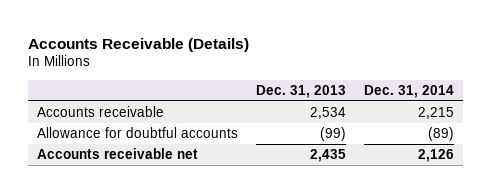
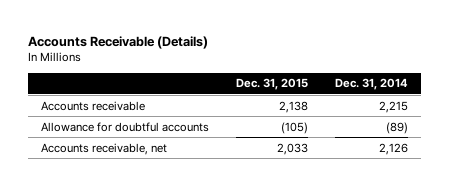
[256,84,347,98] Dec. 31, 2013 -> none
none -> [236,78,309,91] Dec. 31, 2015
[36,148,198,160] Accounts receivable net -> [41,142,168,155] Accounts receivable, net

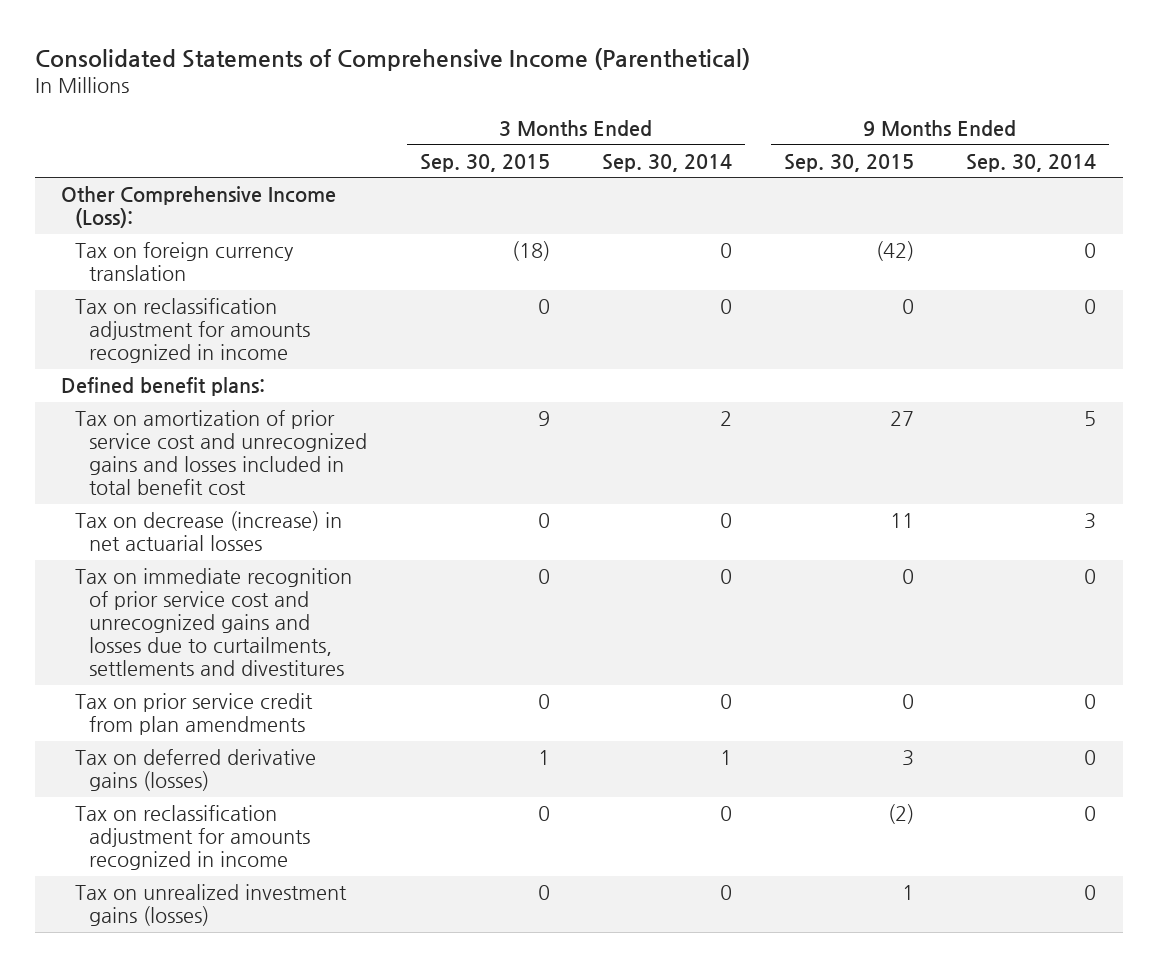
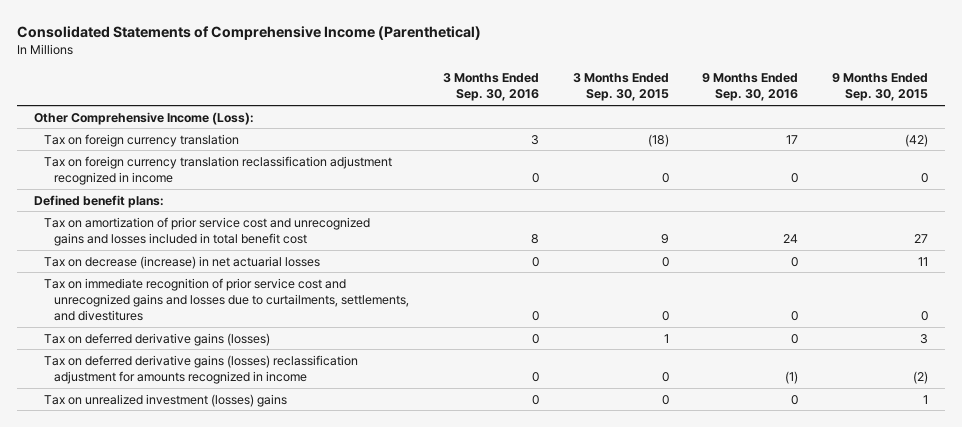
[601,153,732,172] Sep. 30, 2014 -> none
[966,153,1097,172] Sep. 30, 2014 -> none
none -> [442,73,539,102] 3 Months Ended Sep. 30, 2016
none -> [702,73,799,102] 9 Months Ended Sep. 30, 2016
[75,298,311,364] Tax on reclassification adjustment for amounts recognized in income -> [43,155,392,185] Tax on foreign currency translation reclassification adjustment recognized in income
[75,693,314,736] Tax on prior service credit from plan amendments -> none
[75,568,353,677] Tax on immediate recognition of prior service cost and unrecognized gains and losses due to curtailments, settlements and divestitures -> [43,277,409,321] Tax on immediate recognition of prior service cost and unrecognized gains and losses due to curtailments, settlements, and divestitures
[75,805,311,871] Tax on reclassification adjustment for amounts recognized in income -> [43,354,358,384] Tax on deferred derivative gains (losses) reclassification adjustment for amounts recognized in income
[75,884,348,927] Tax on unrealized investment gains (losses) -> [43,393,287,407] Tax on unrealized investment (losses) gains

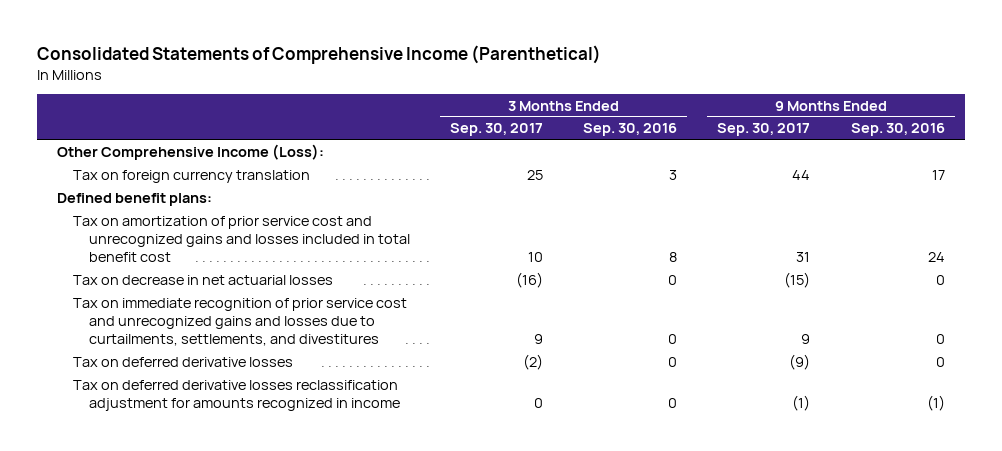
[572,73,669,102] 3 Months Ended Sep. 30, 2015 -> none
[832,73,929,102] 9 Months Ended Sep. 30, 2015 -> none
none -> [449,123,543,137] Sep. 30, 2017
none -> [717,123,811,137] Sep. 30, 2017
[43,155,392,185] Tax on foreign currency translation reclassification adjustment recognized in income -> none
[43,255,320,269] Tax on decrease (increase) in net actuarial losses -> [73,274,334,285] Tax on decrease in net actuarial losses
[43,393,287,407] Tax on unrealized investment (losses) gains -> none
[43,332,270,346] Tax on deferred derivative gains (losses) -> [73,356,294,367] Tax on deferred derivative losses
[43,354,358,384] Tax on deferred derivative gains (losses) reclassification adjustment for amounts recognized in income -> [73,379,400,411] Tax on deferred derivative losses reclassification adjustment for amounts recognized in income

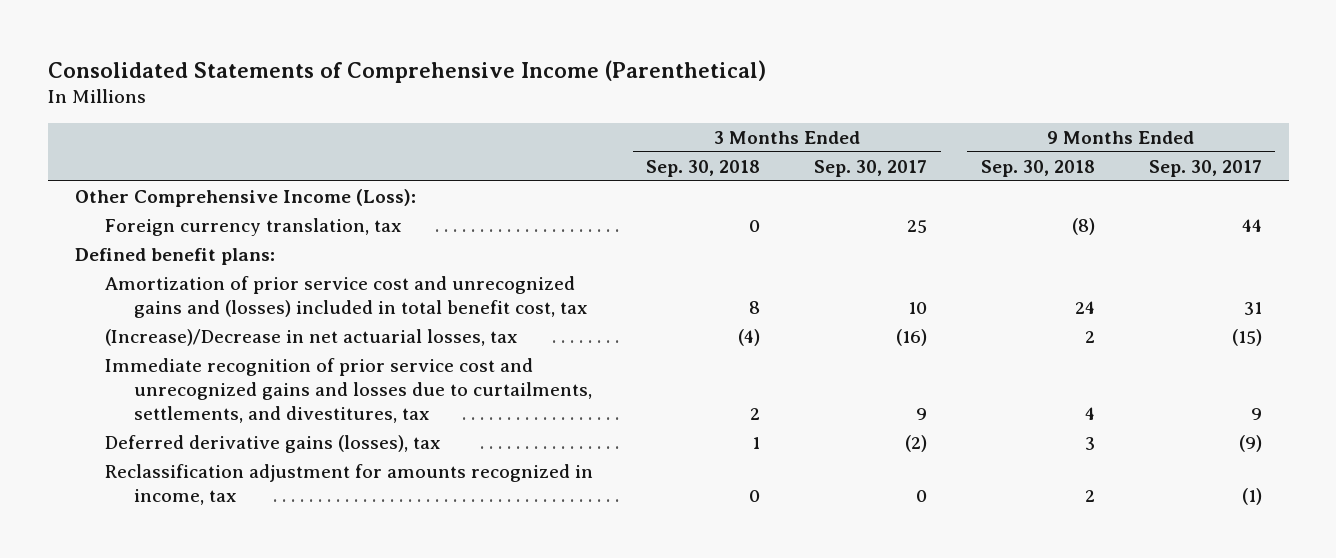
[583,123,678,137] Sep. 30, 2016 -> none
[850,123,945,137] Sep. 30, 2016 -> none
none -> [646,159,761,177] Sep. 30, 2018
none -> [980,159,1095,177] Sep. 30, 2018
[73,169,311,183] Tax on foreign currency translation -> [104,218,402,237] Foreign currency translation, tax
[73,215,410,262] Tax on amortization of prior service cost and unrecognized gains and losses included in total benefit cost -> [104,276,589,319] Amortization of prior service cost and unrecognized gains and (losses) included in total benefit cost, tax
[73,274,334,285] Tax on decrease in net actuarial losses -> [104,329,518,347] (Increase)/Decrease in net actuarial losses, tax
[73,297,408,346] Tax on immediate recognition of prior service cost and unrecognized gains and losses due to curtailments, settlements, and divestitures -> [104,358,593,424] Immediate recognition of prior service cost and unrecognized gains and losses due to curtailments, settlements, and divestitures, tax
[73,356,294,367] Tax on deferred derivative losses -> [104,435,441,454] Deferred derivative gains (losses), tax
[73,379,400,411] Tax on deferred derivative losses reclassification adjustment for amounts recognized in income -> [104,464,593,506] Reclassification adjustment for amounts recognized in income, tax

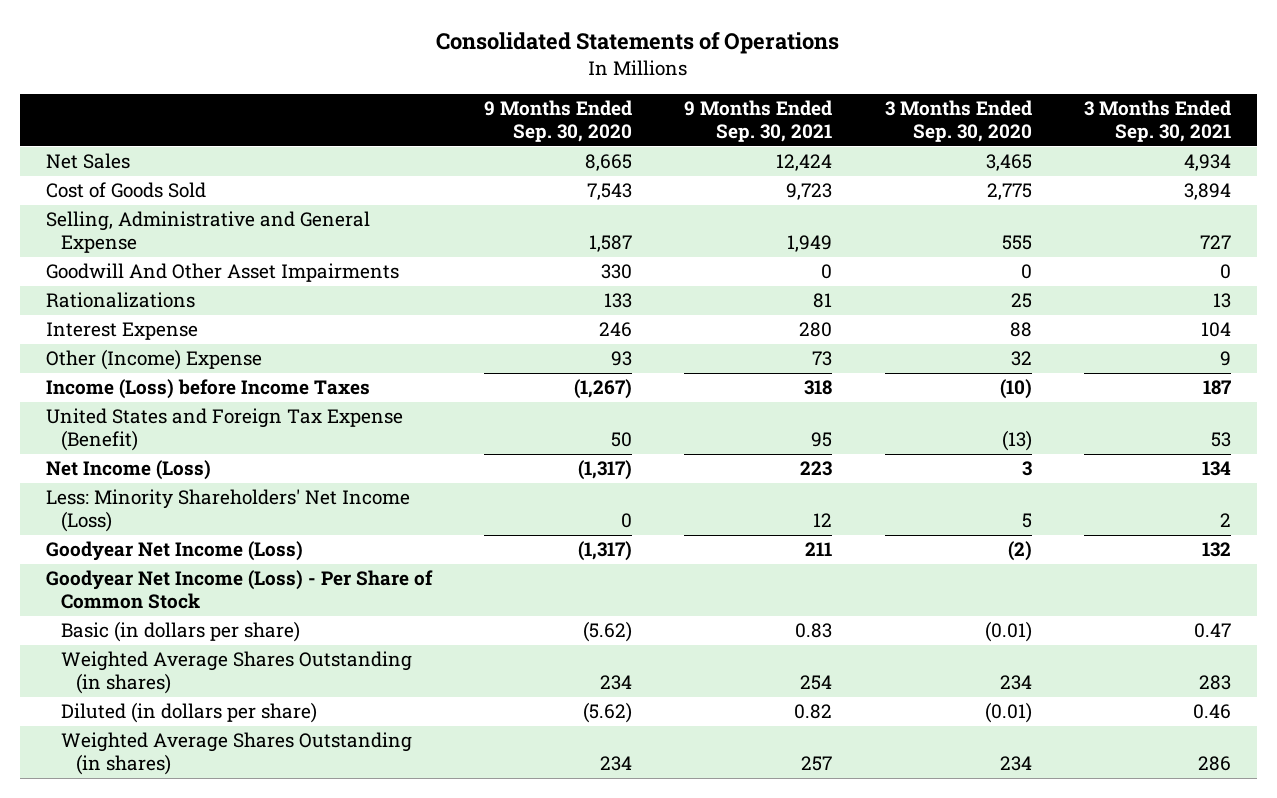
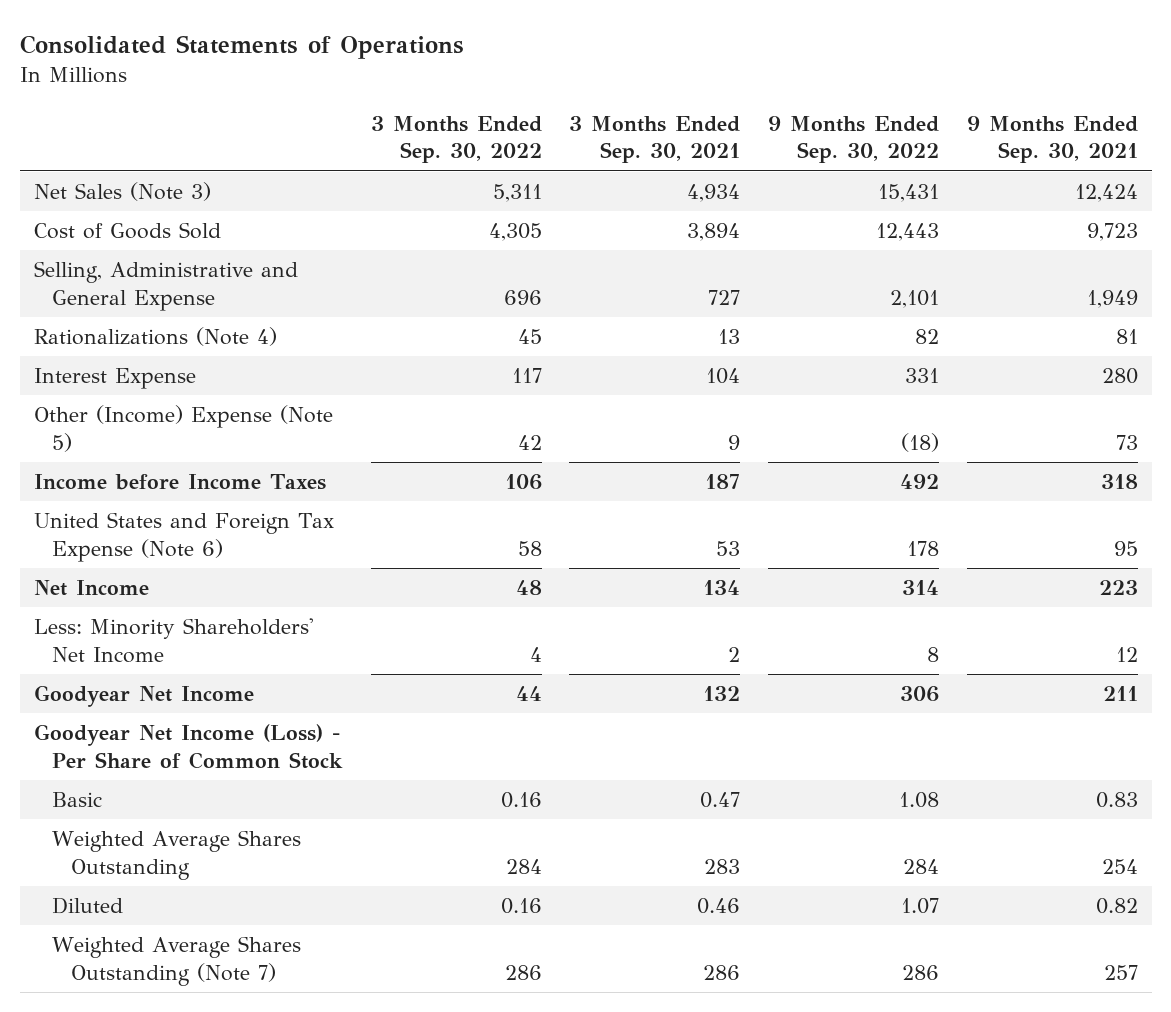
[484,100,633,143] 9 Months Ended Sep. 30, 2020 -> none
[884,100,1032,143] 3 Months Ended Sep. 30, 2020 -> none
none -> [370,115,542,164] 3 Months Ended Sep. 30, 2022
none -> [768,115,940,164] 9 Months Ended Sep. 30, 2022
[45,153,130,170] Net Sales -> [33,182,211,202] Net Sales (Note 3)
[45,263,399,283] Goodwill And Other Asset Impairments -> none
[45,292,195,309] Rationalizations -> [33,327,277,347] Rationalizations (Note 4)
[45,349,262,371] Other (Income) Expense -> [33,405,333,452] Other (Income) Expense (Note 5)
[45,379,370,400] Income (Loss) before Income Taxes -> [33,474,326,491] Income before Income Taxes
[45,408,403,452] United States and Foreign Tax Expense (Benefit) -> [33,512,334,562] United States and Foreign Tax Expense (Note 6)
[45,460,211,481] Net Income (Loss) -> [33,580,149,597] Net Income
[45,489,410,533] Less: Minority Shareholders' Net Income (Loss) -> [33,618,314,663] Less: Minority Shareholders' Net Income
[45,541,303,562] Goodyear Net Income (Loss) -> [33,685,254,708] Goodyear Net Income
[60,621,300,643] Basic (in dollars per share) -> [52,792,103,808] Basic
[60,651,412,695] Weighted Average Shares Outstanding (in shares) -> [52,830,302,880] Weighted Average Shares Outstanding
[60,702,317,724] Diluted (in dollars per share) -> [52,897,124,915] Diluted
[60,732,412,776] Weighted Average Shares Outstanding (in shares) -> [52,936,302,986] Weighted Average Shares Outstanding (Note 7)

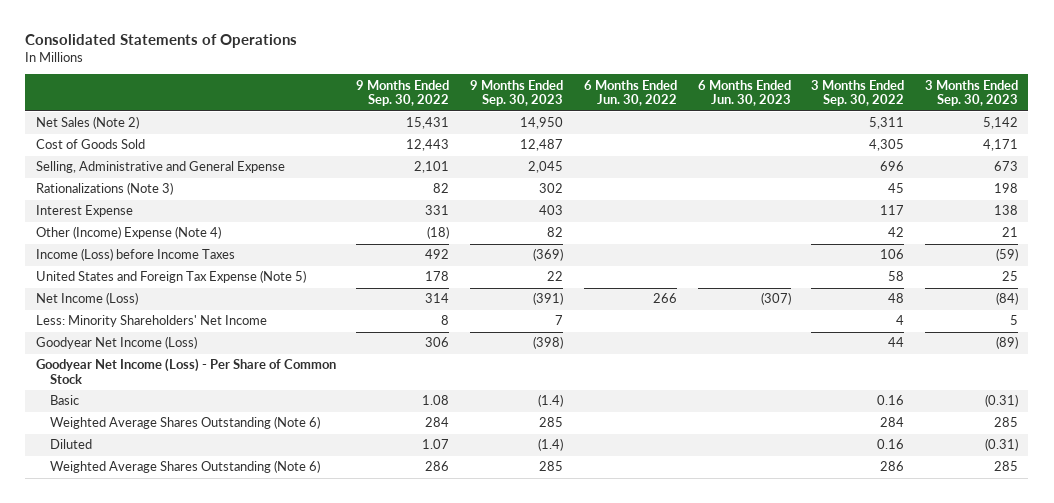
[569,115,741,164] 3 Months Ended Sep. 30, 2021 -> none
[966,115,1138,164] 9 Months Ended Sep. 30, 2021 -> none
none -> [470,79,564,107] 9 Months Ended Sep. 30, 2023
none -> [583,79,677,107] 6 Months Ended Jun. 30, 2022
none -> [697,79,791,107] 6 Months Ended Jun. 30, 2023
none -> [924,79,1018,107] 3 Months Ended Sep. 30, 2023
[33,182,211,202] Net Sales (Note 3) -> [35,116,139,130] Net Sales (Note 2)
[33,327,277,347] Rationalizations (Note 4) -> [35,182,173,196] Rationalizations (Note 3)
[33,405,333,452] Other (Income) Expense (Note 5) -> [35,226,221,240] Other (Income) Expense (Note 4)
[33,474,326,491] Income before Income Taxes -> [35,248,235,262] Income (Loss) before Income Taxes
[33,512,334,562] United States and Foreign Tax Expense (Note 6) -> [35,270,306,284] United States and Foreign Tax Expense (Note 5)
[33,580,149,597] Net Income -> [35,292,138,306] Net Income (Loss)
[33,685,254,708] Goodyear Net Income -> [35,336,197,350] Goodyear Net Income (Loss)
[52,830,302,880] Weighted Average Shares Outstanding -> [49,416,320,430] Weighted Average Shares Outstanding (Note 6)
[52,936,302,986] Weighted Average Shares Outstanding (Note 7) -> [49,460,320,474] Weighted Average Shares Outstanding (Note 6)

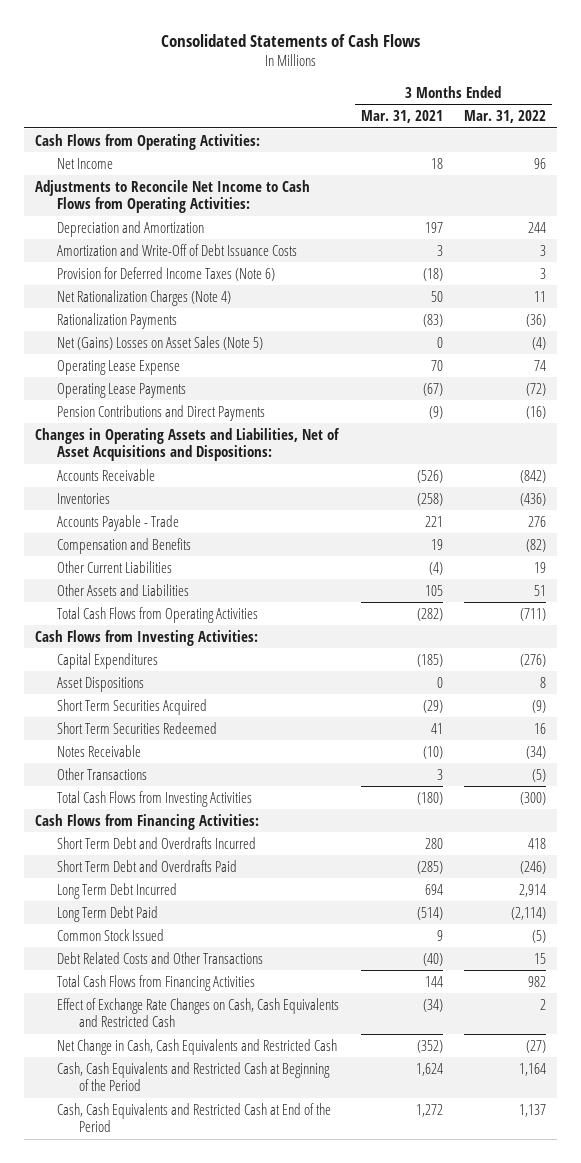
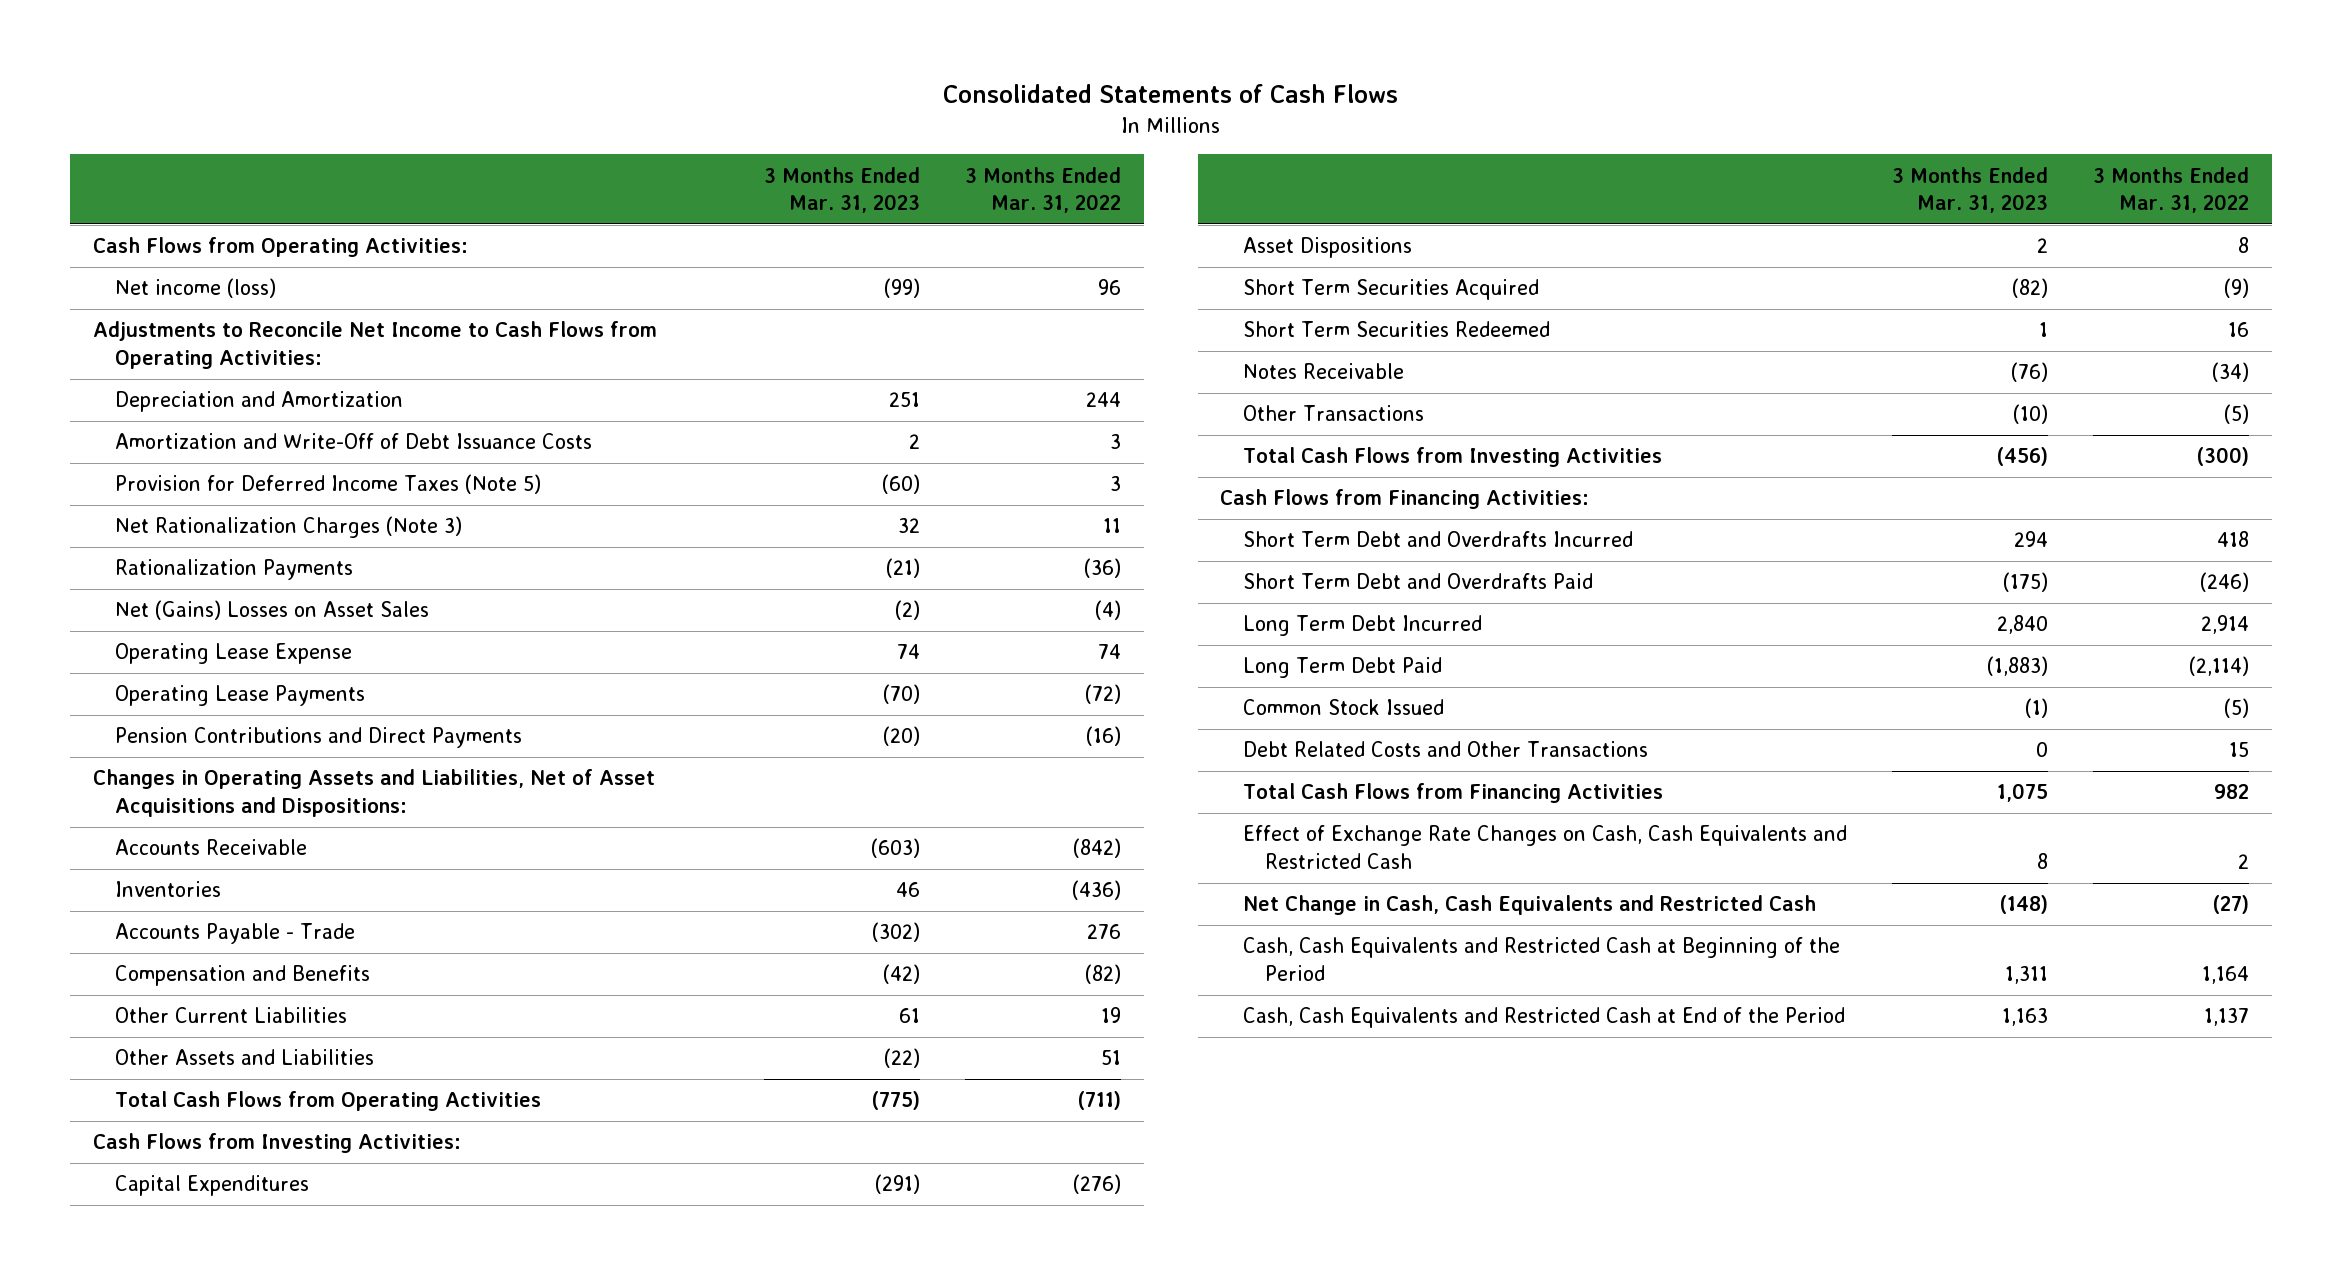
[360,110,443,124] Mar. 31, 2021 -> none
none -> [764,166,921,213] 3 Months Ended Mar. 31, 2023
[56,157,113,169] Net Income -> [114,278,276,299] Net income (loss)
[56,266,275,281] Provision for Deferred Income Taxes (Note 6) -> [114,474,541,495] Provision for Deferred Income Taxes (Note 5)
[56,289,231,306] Net Rationalization Charges (Note 4) -> [114,516,462,539] Net Rationalization Charges (Note 3)
[56,335,263,350] Net (Gains) Losses on Asset Sales (Note 5) -> [114,600,429,621] Net (Gains) Losses on Asset Sales

